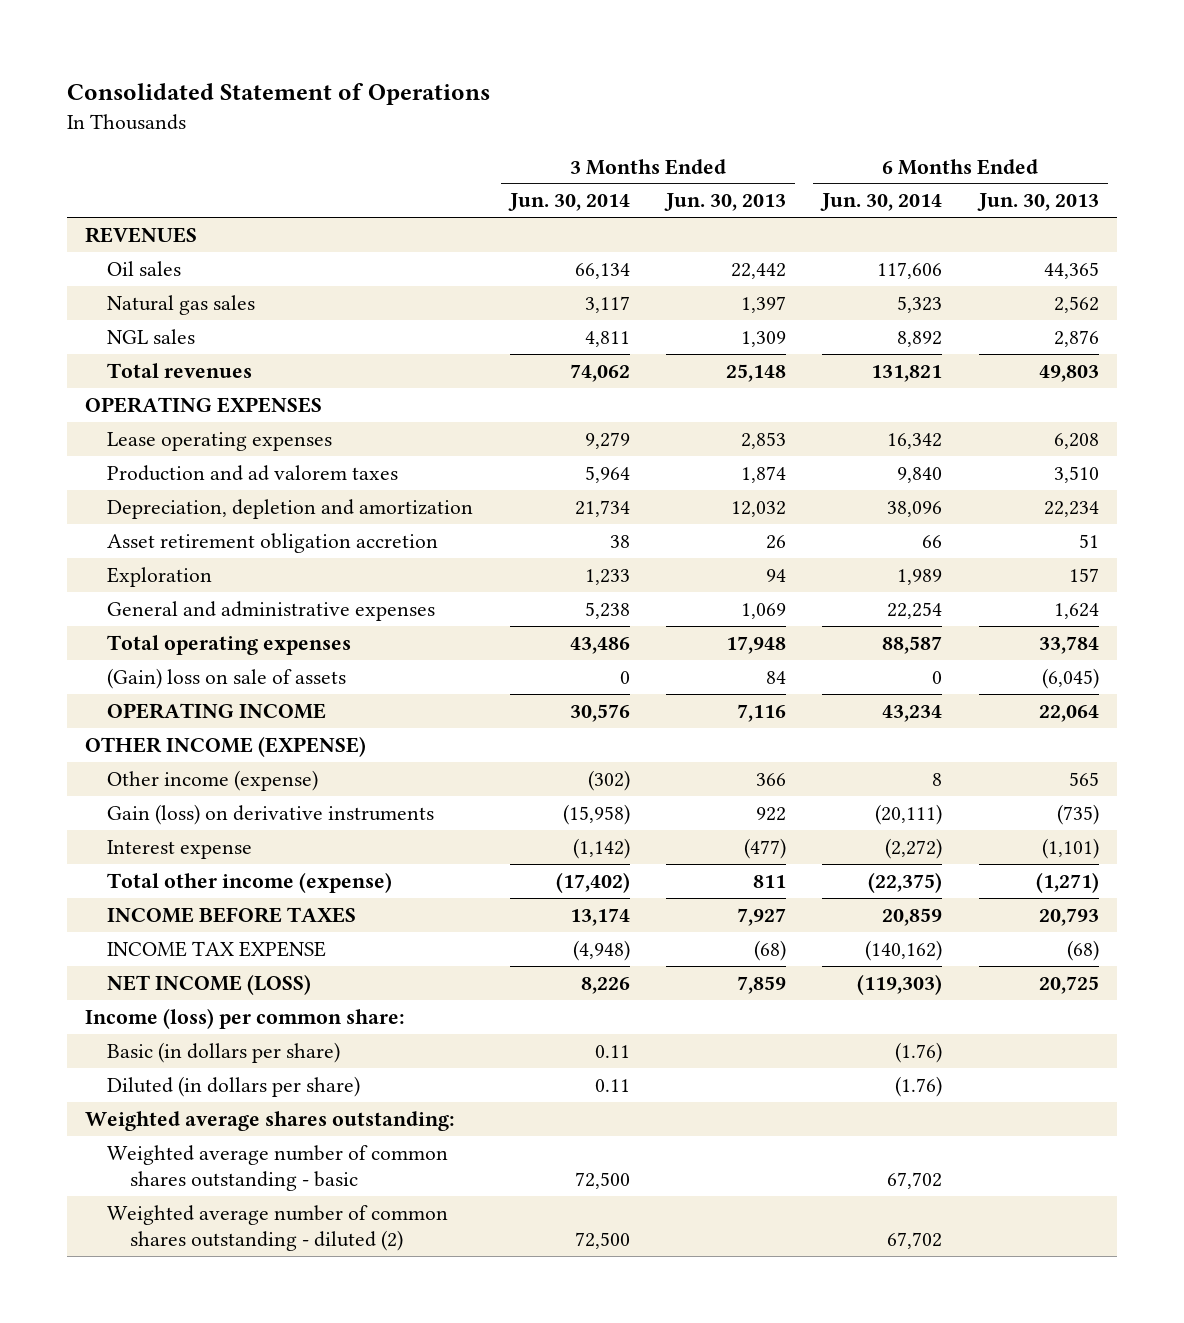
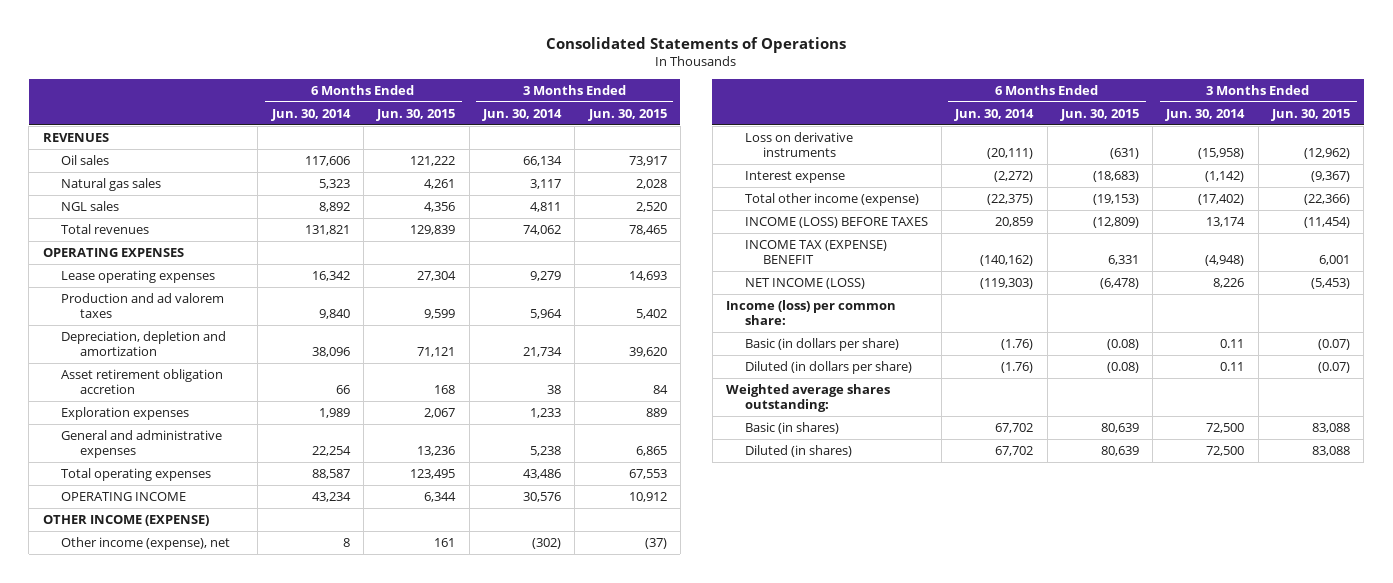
[66,82,490,105] Consolidated Statement of Operations -> [546,36,847,53] Consolidated Statements of Operations
[663,193,786,212] Jun. 30, 2013 -> none
[976,193,1099,212] Jun. 30, 2013 -> none
none -> [376,108,456,121] Jun. 30, 2015
none -> [587,108,667,121] Jun. 30, 2015
[107,566,213,587] Exploration -> [61,407,190,421] Exploration expenses
[107,667,347,689] (Gain) loss on sale of assets -> none
[107,769,319,791] Other income (expense) -> [61,537,231,551] Other income (expense), net
[107,803,435,825] Gain (loss) on derivative instruments -> [744,132,853,157] Loss on derivative instruments
[107,906,357,923] INCOME BEFORE TAXES -> [744,217,928,229] INCOME (LOSS) BEFORE TAXES
[107,940,327,957] INCOME TAX EXPENSE -> [744,240,887,264] INCOME TAX (EXPENSE) BENEFIT
[107,1144,449,1192] Weighted average number of common shares outstanding - basic -> [744,422,839,435] Basic (in shares)
[107,1204,449,1252] Weighted average number of common shares outstanding - diluted (2) -> [744,445,852,458] Diluted (in shares)

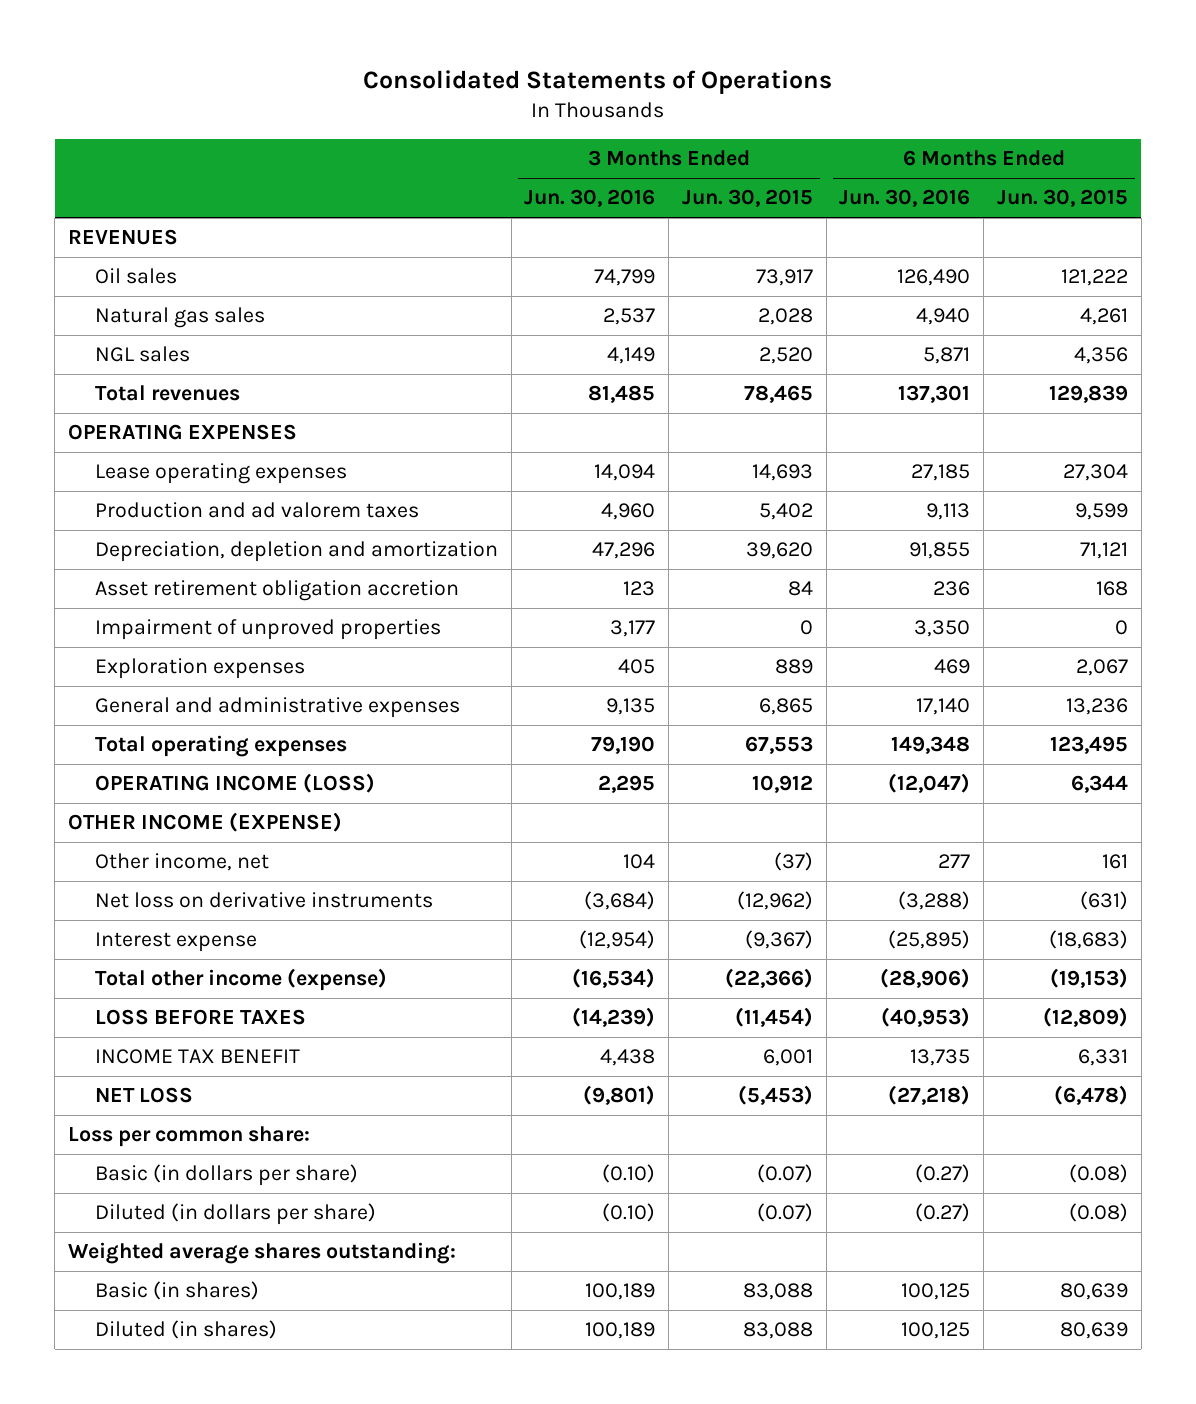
[270,108,351,121] Jun. 30, 2014 -> none
[481,108,562,121] Jun. 30, 2014 -> none
none -> [524,189,656,208] Jun. 30, 2016
none -> [839,189,971,208] Jun. 30, 2016
none -> [94,619,441,641] Impairment of unproved properties
[61,492,187,502] OPERATING INCOME -> [94,773,375,794] OPERATING INCOME (LOSS)
[61,537,231,551] Other income (expense), net -> [94,853,269,872] Other income, net
[744,132,853,157] Loss on derivative instruments -> [94,892,433,909] Net loss on derivative instruments
[744,217,928,229] INCOME (LOSS) BEFORE TAXES -> [94,1009,306,1026] LOSS BEFORE TAXES
[744,240,887,264] INCOME TAX (EXPENSE) BENEFIT -> [94,1049,300,1065] INCOME TAX BENEFIT
[744,278,865,290] NET INCOME (LOSS) -> [94,1087,193,1104] NET LOSS
[726,300,897,325] Income (loss) per common share: -> [67,1126,310,1148] Loss per common share:

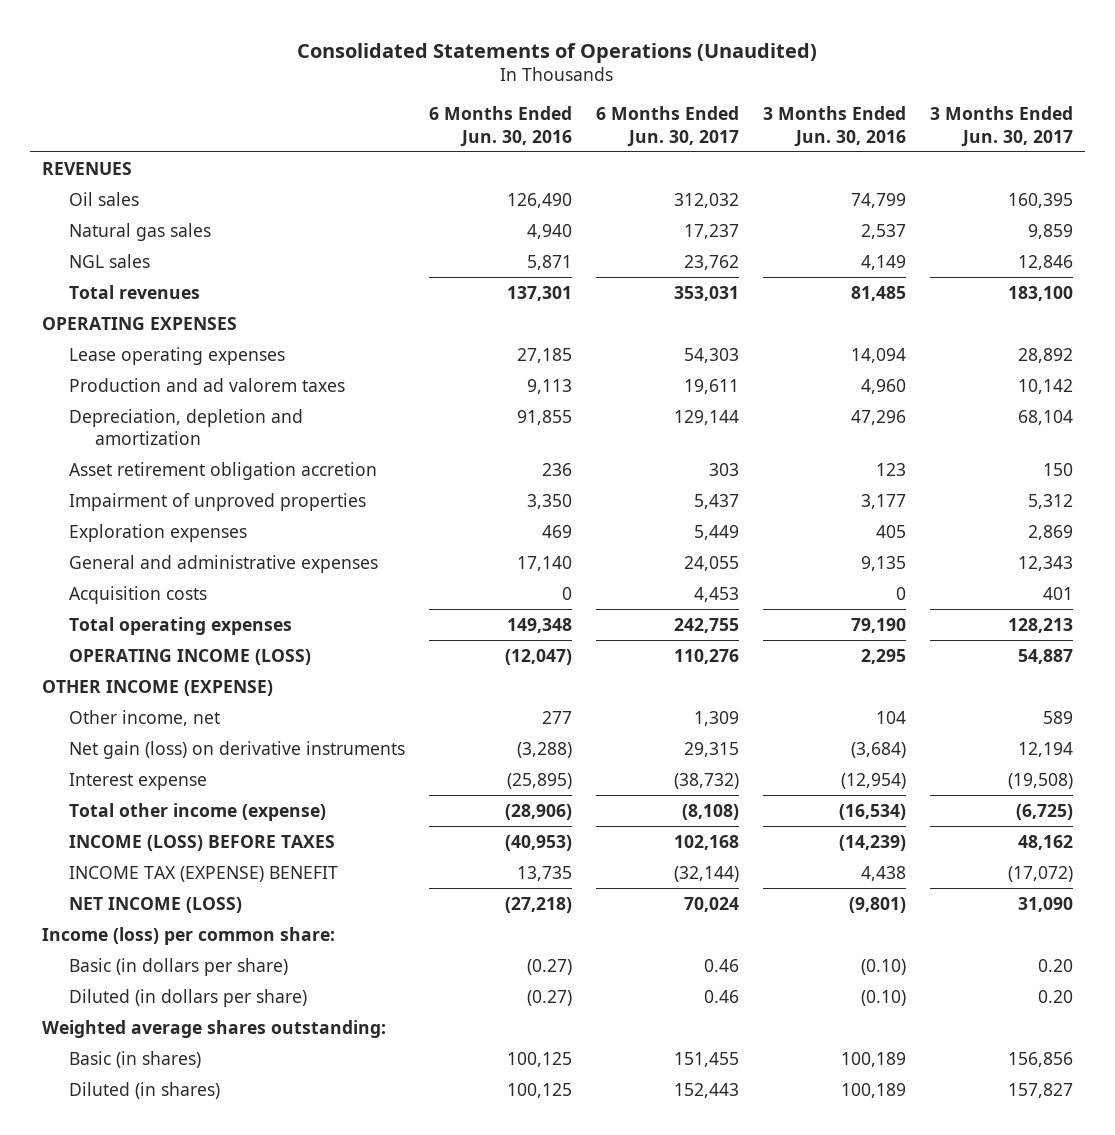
[362,70,832,95] Consolidated Statements of Operations -> [297,42,818,63] Consolidated Statements of Operations (Unaudited)
[681,189,813,208] Jun. 30, 2015 -> none
[996,189,1128,208] Jun. 30, 2015 -> none
none -> [595,106,739,147] 6 Months Ended Jun. 30, 2017
none -> [929,106,1073,147] 3 Months Ended Jun. 30, 2017
none -> [68,585,207,604] Acquisition costs
[94,892,433,909] Net loss on derivative instruments -> [68,740,405,759] Net gain (loss) on derivative instruments
[94,1009,306,1026] LOSS BEFORE TAXES -> [68,834,335,851] INCOME (LOSS) BEFORE TAXES
[94,1049,300,1065] INCOME TAX BENEFIT -> [68,865,338,882] INCOME TAX (EXPENSE) BENEFIT
[94,1087,193,1104] NET LOSS -> [68,896,242,913] NET INCOME (LOSS)
[67,1126,310,1148] Loss per common share: -> [42,926,336,945] Income (loss) per common share:

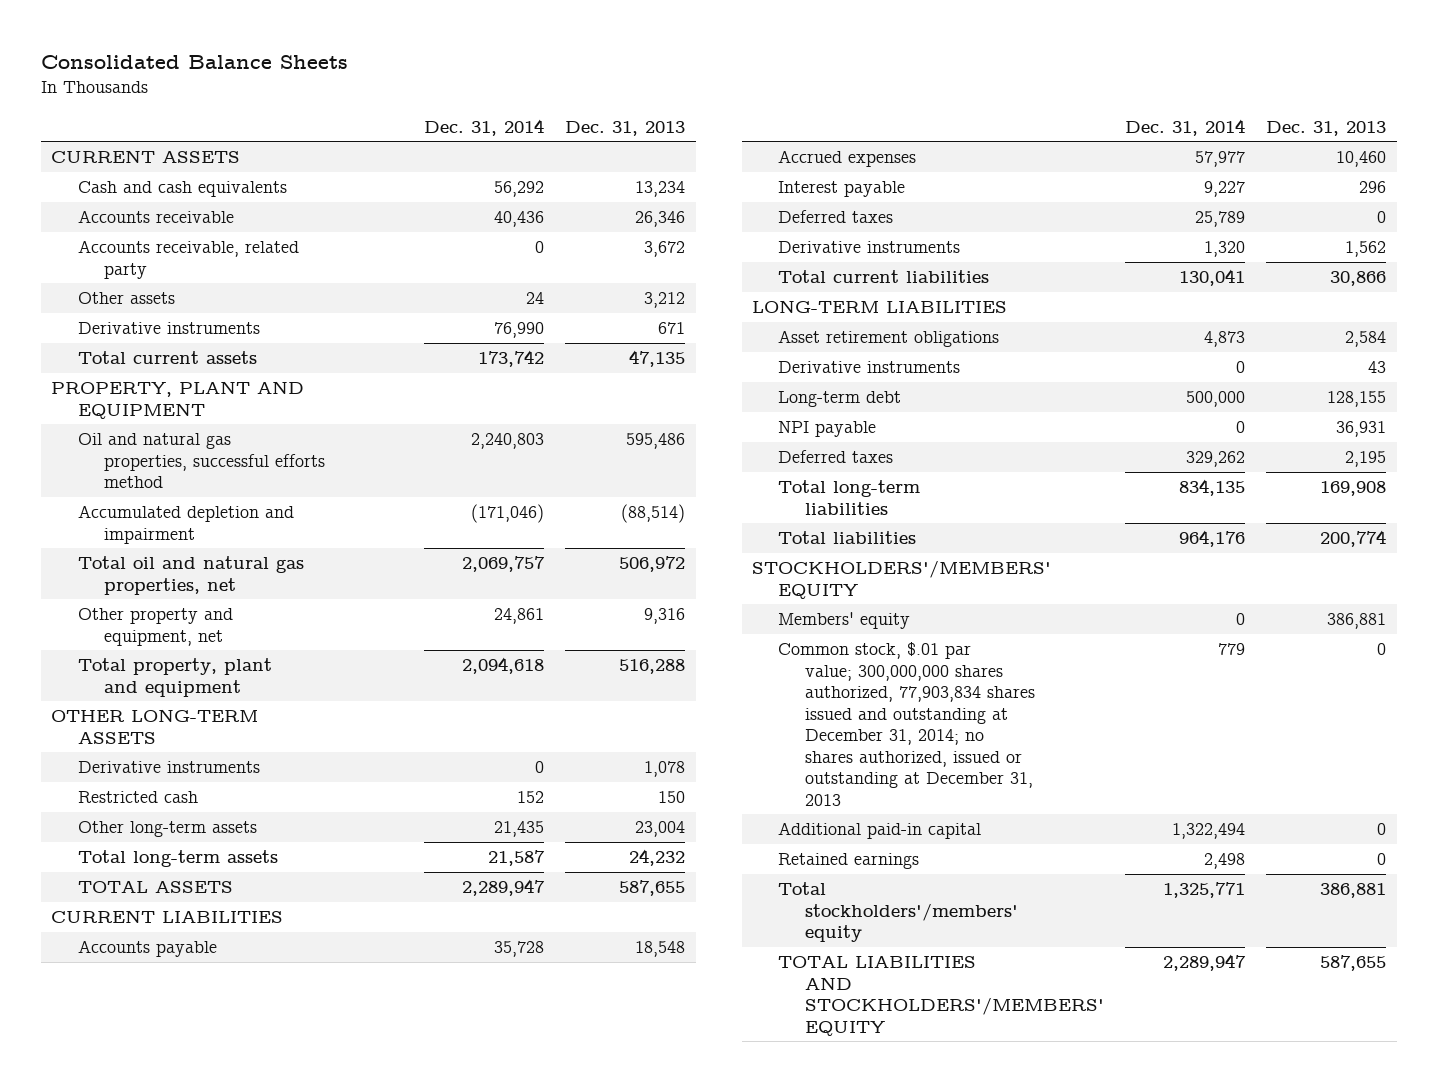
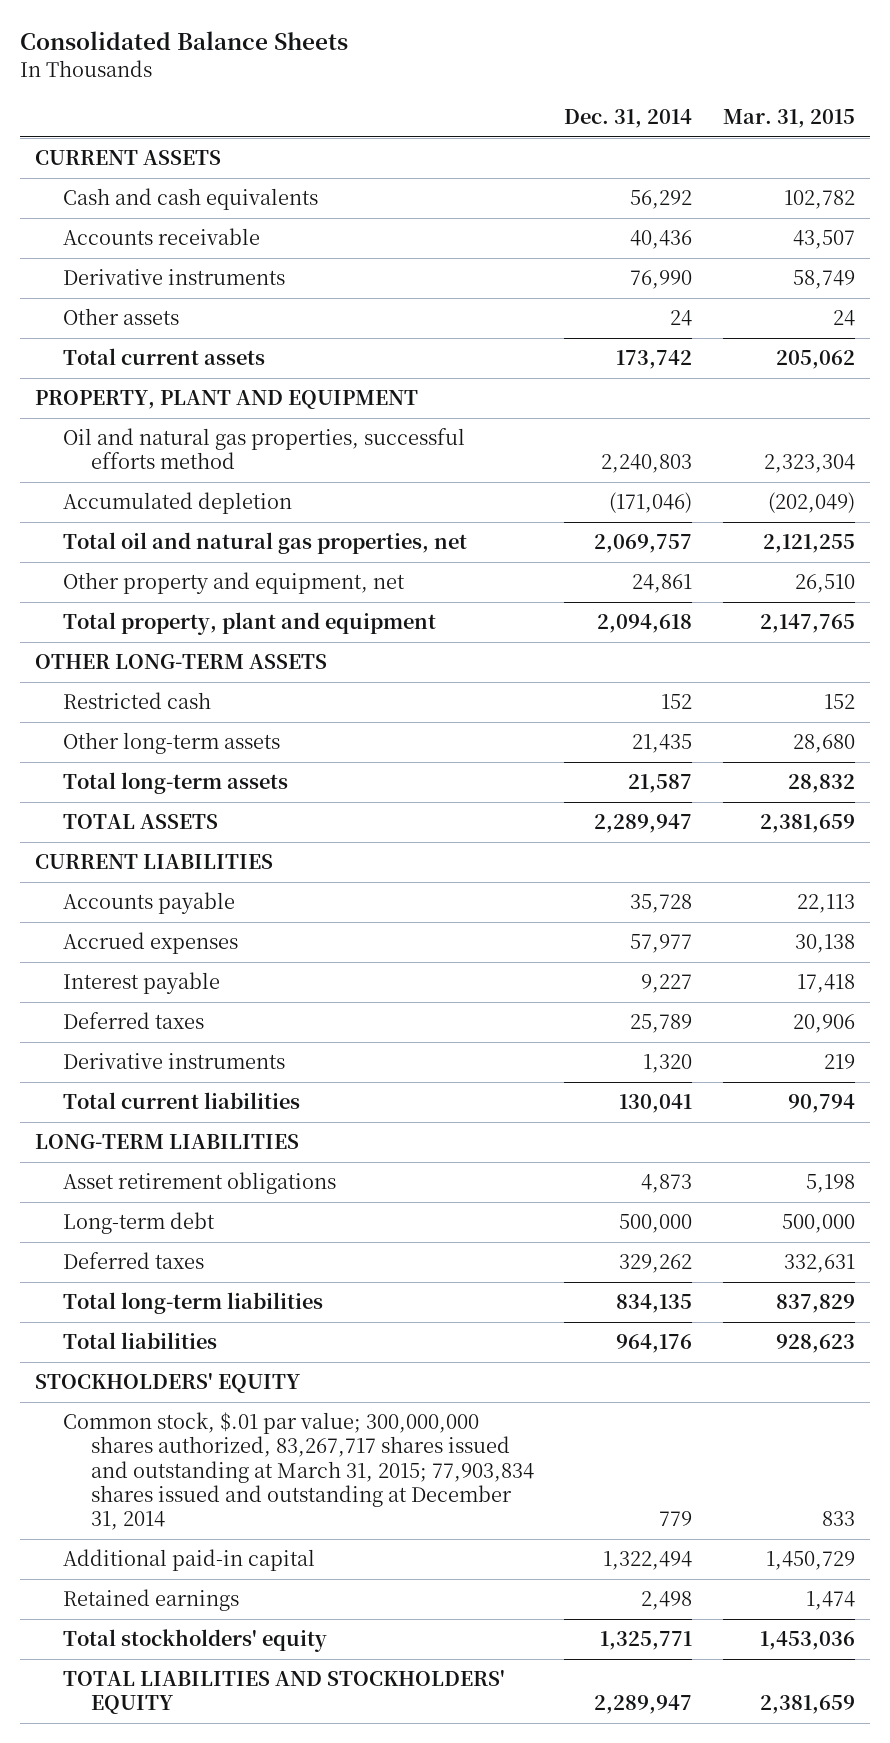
[565,120,686,136] Dec. 31, 2013 -> none
none -> [722,109,855,129] Mar. 31, 2015
[77,240,299,279] Accounts receivable, related party -> none
[77,292,175,305] Other assets -> [62,308,179,326] Other assets
[77,505,294,544] Accumulated depletion and impairment -> [62,492,292,515] Accumulated depletion
[77,761,260,774] Derivative instruments -> none
[778,361,961,374] Derivative instruments -> none
[778,421,877,438] NPI payable -> none
[778,612,911,630] Members' equity -> none
[752,560,1052,599] STOCKHOLDERS'/MEMBERS' EQUITY -> [35,1372,301,1394] STOCKHOLDERS' EQUITY
[778,642,1035,806] Common stock, $.01 par value; 300,000,000 shares authorized, 77,903,834 shares issued and outstanding at December 31, 2014; no shares authorized, issued or outstanding at December 31, 2013 -> [62,1412,534,1531] Common stock, $.01 par value; 300,000,000 shares authorized, 83,267,717 shares issued and outstanding at March 31, 2015; 77,903,834 shares issued and outstanding at December 31, 2014
[778,882,1018,943] Total stockholders'/members' equity -> [62,1629,327,1653] Total stockholders' equity
[778,956,1104,1036] TOTAL LIABILITIES AND STOCKHOLDERS'/MEMBERS' EQUITY -> [62,1669,505,1715] TOTAL LIABILITIES AND STOCKHOLDERS' EQUITY

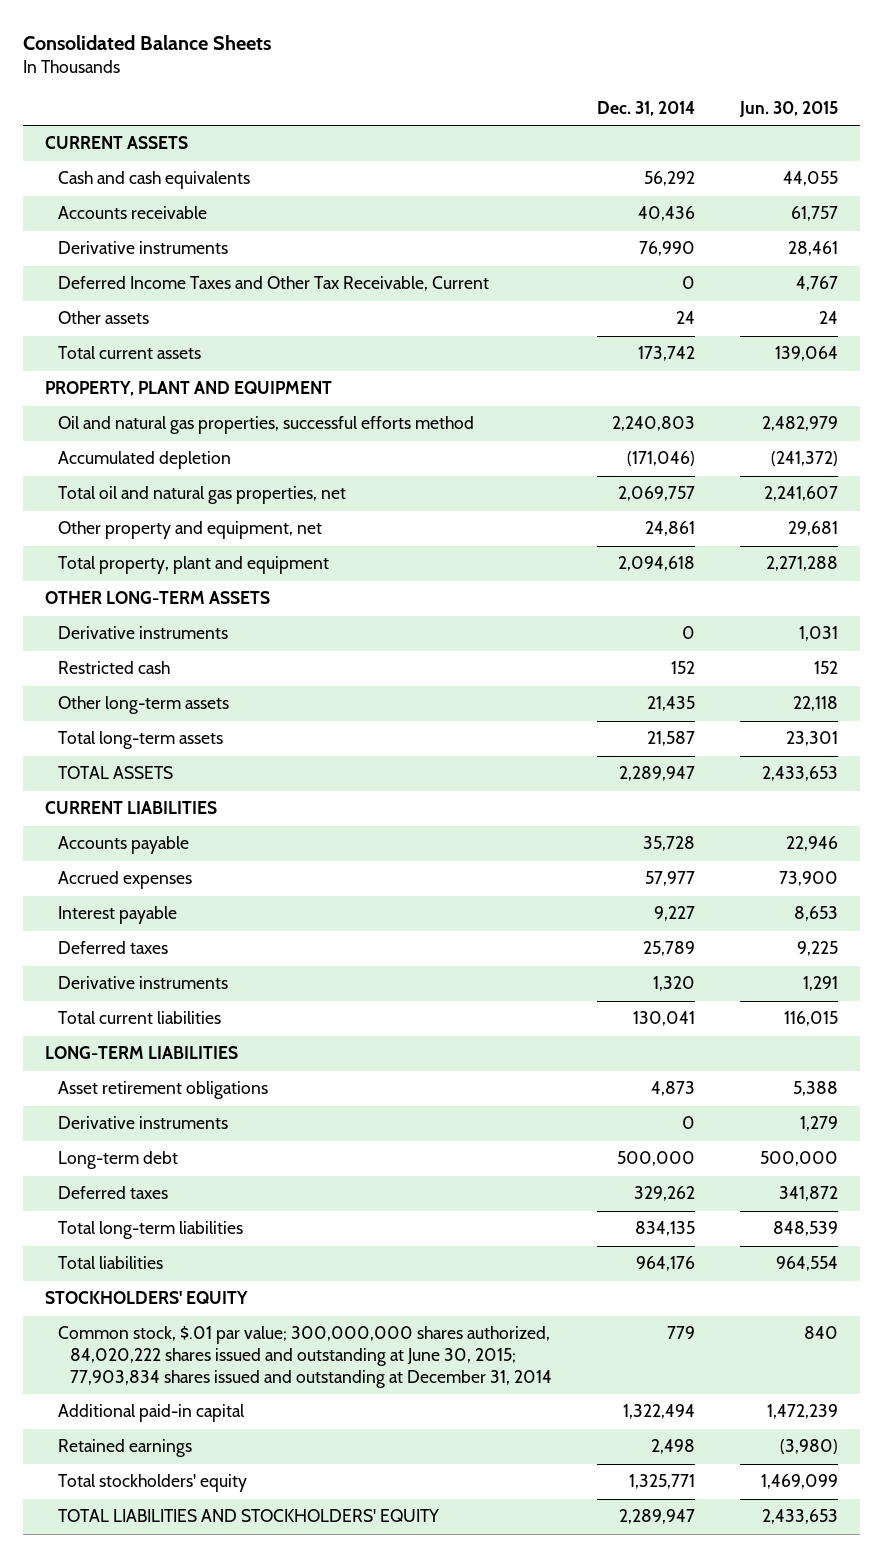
[722,109,855,129] Mar. 31, 2015 -> none
none -> [738,100,838,117] Jun. 30, 2015
none -> [57,276,489,292] Deferred Income Taxes and Other Tax Receivable, Current
none -> [57,626,228,640] Derivative instruments
none -> [57,1116,228,1130] Derivative instruments
[62,1412,534,1531] Common stock, $.01 par value; 300,000,000 shares authorized, 83,267,717 shares issued and outstanding at March 31, 2015; 77,903,834 shares issued and outstanding at December 31, 2014 -> [57,1326,553,1389] Common stock, $.01 par value; 300,000,000 shares authorized, 84,020,222 shares issued and outstanding at June 30, 2015; 77,903,834 shares issued and outstanding at December 31, 2014

